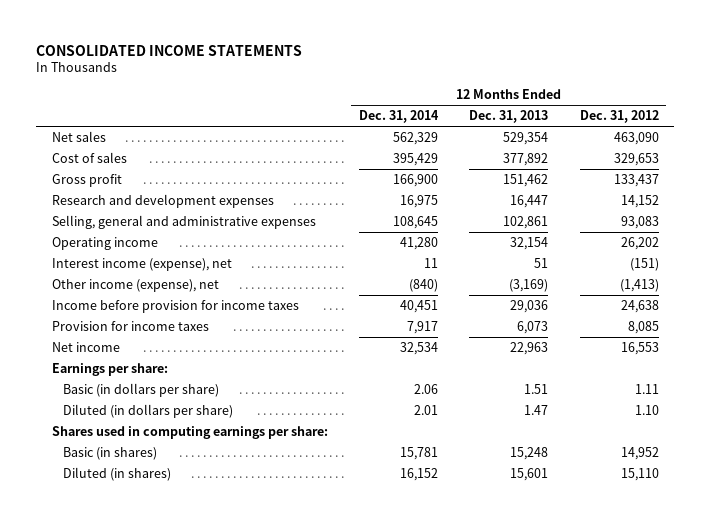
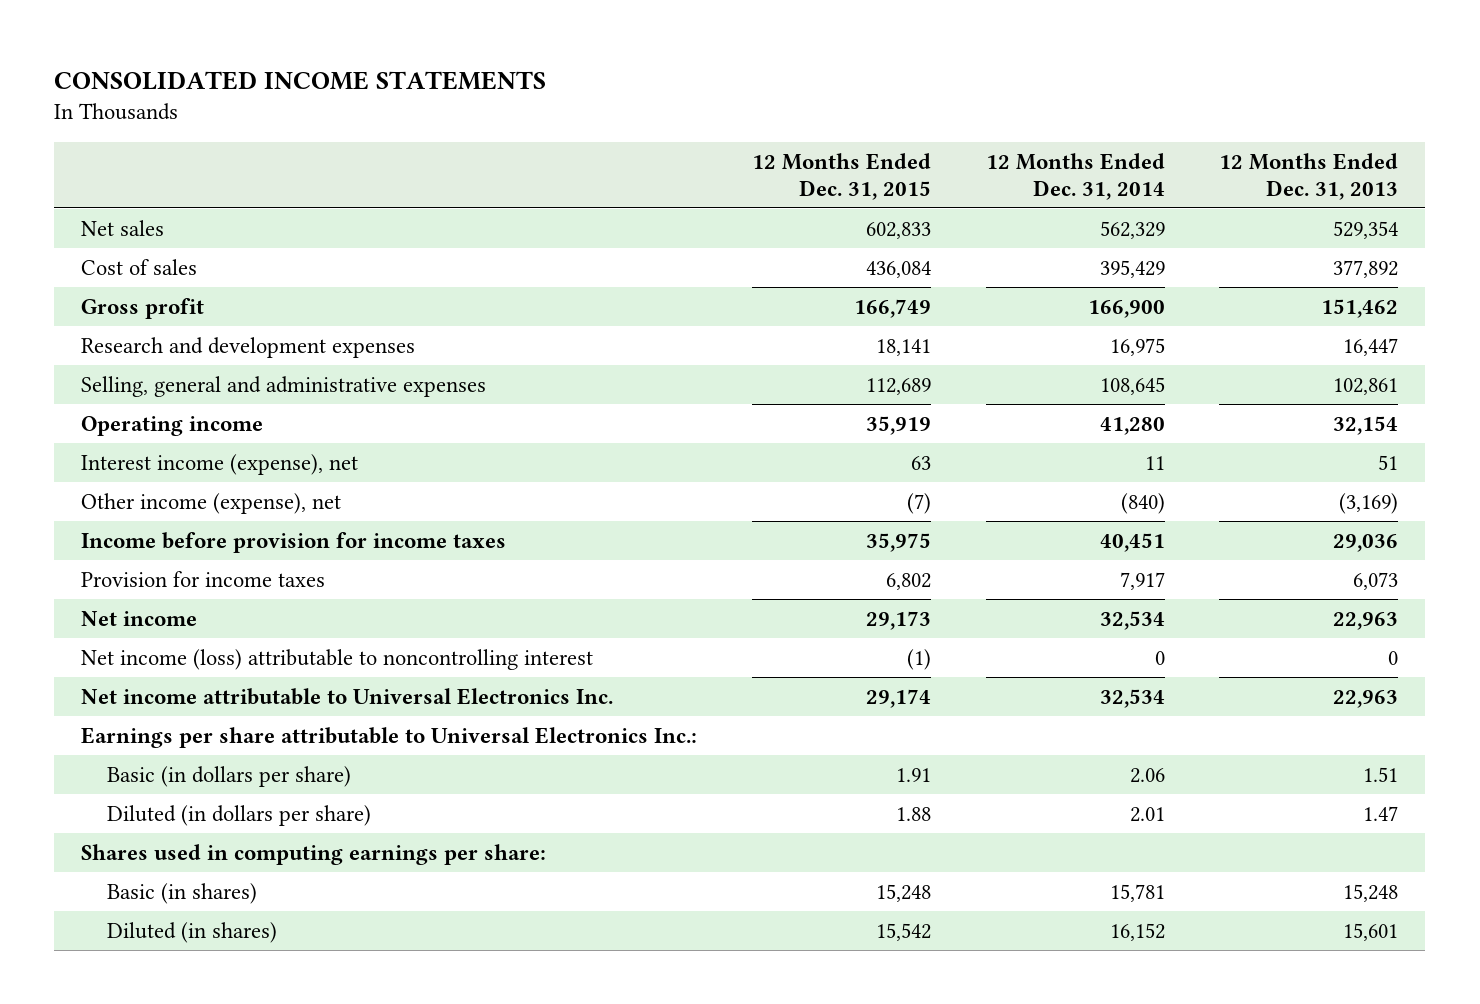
[579,110,659,124] Dec. 31, 2012 -> none
none -> [751,152,931,200] 12 Months Ended Dec. 31, 2015
none -> [81,648,594,670] Net income (loss) attributable to noncontrolling interest
none -> [81,687,614,705] Net income attributable to Universal Electronics Inc.
[52,362,169,376] Earnings per share: -> [81,726,698,748] Earnings per share attributable to Universal Electronics Inc.:

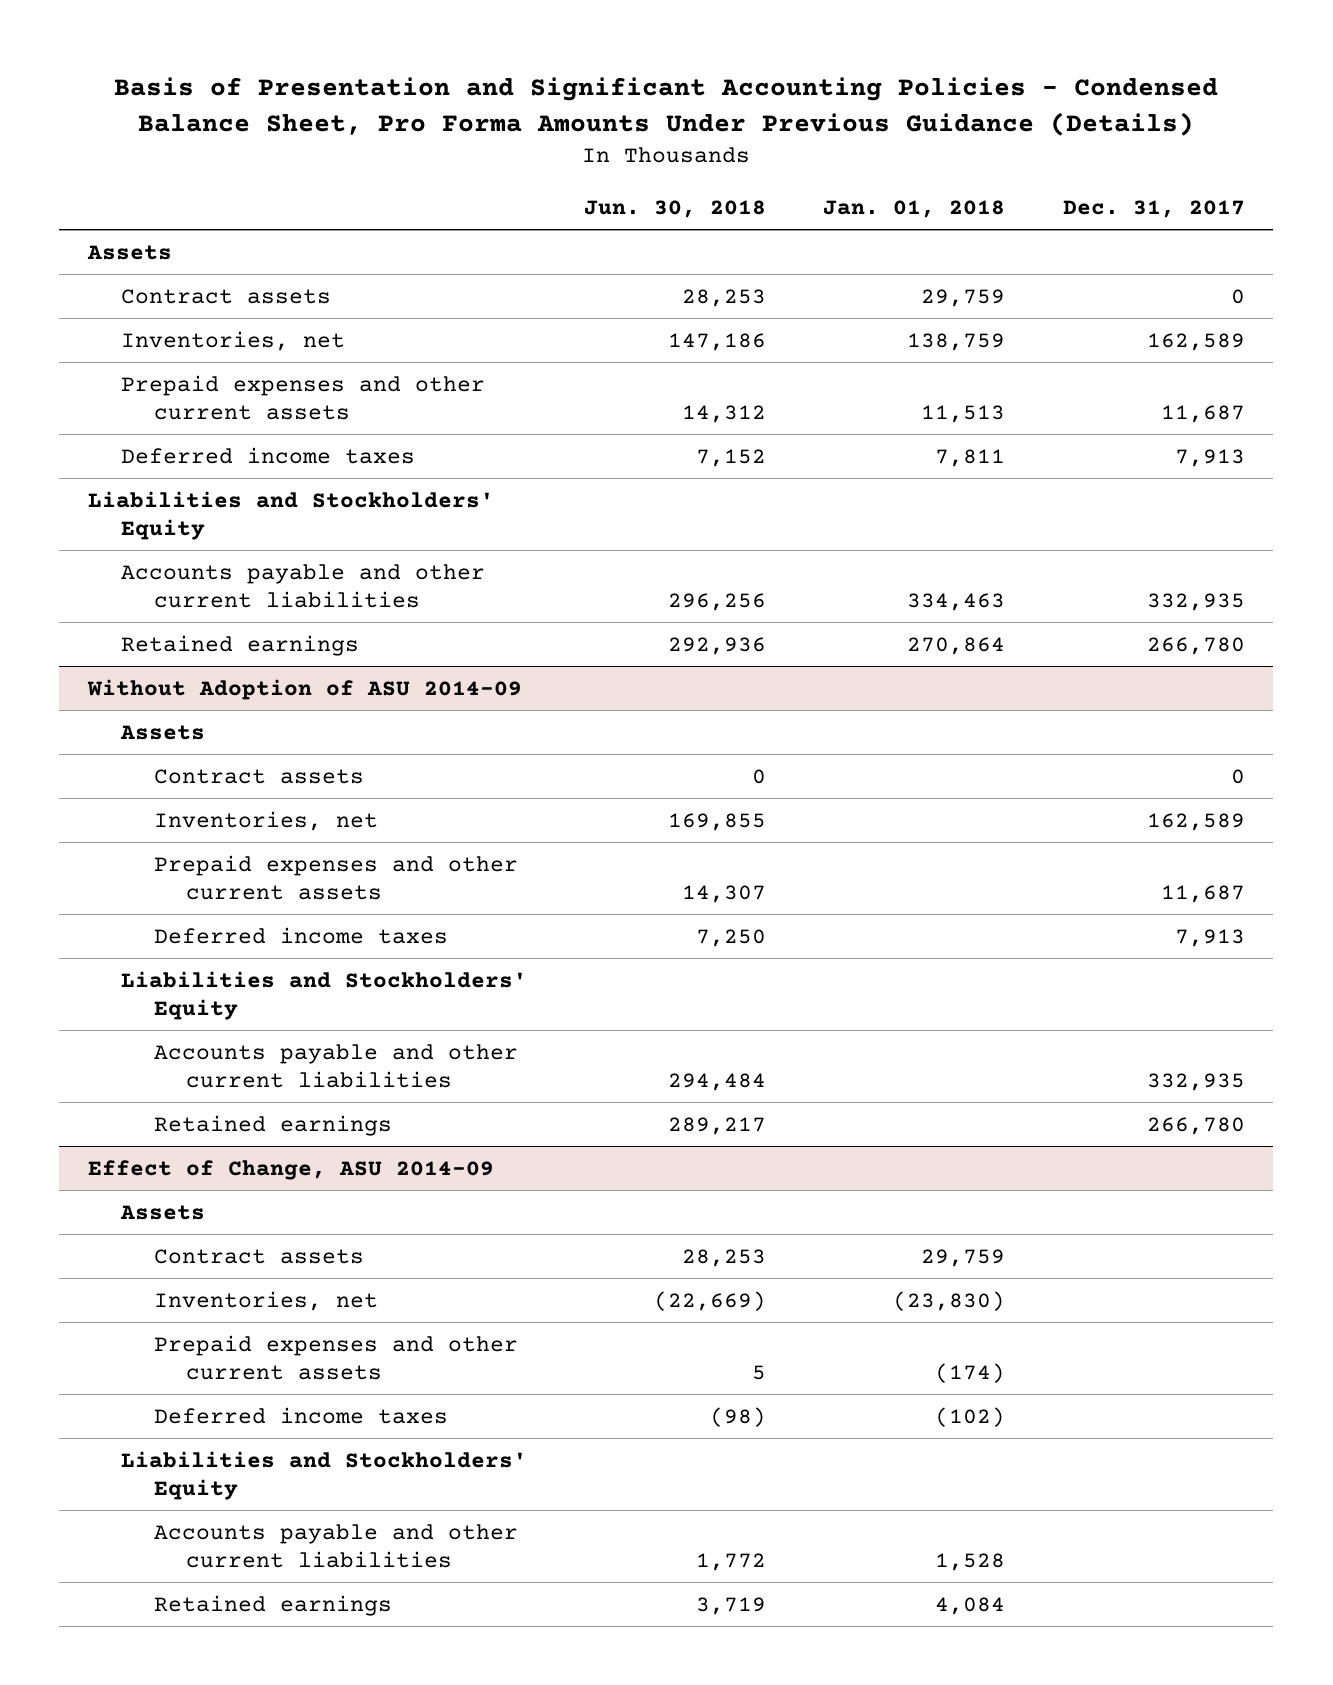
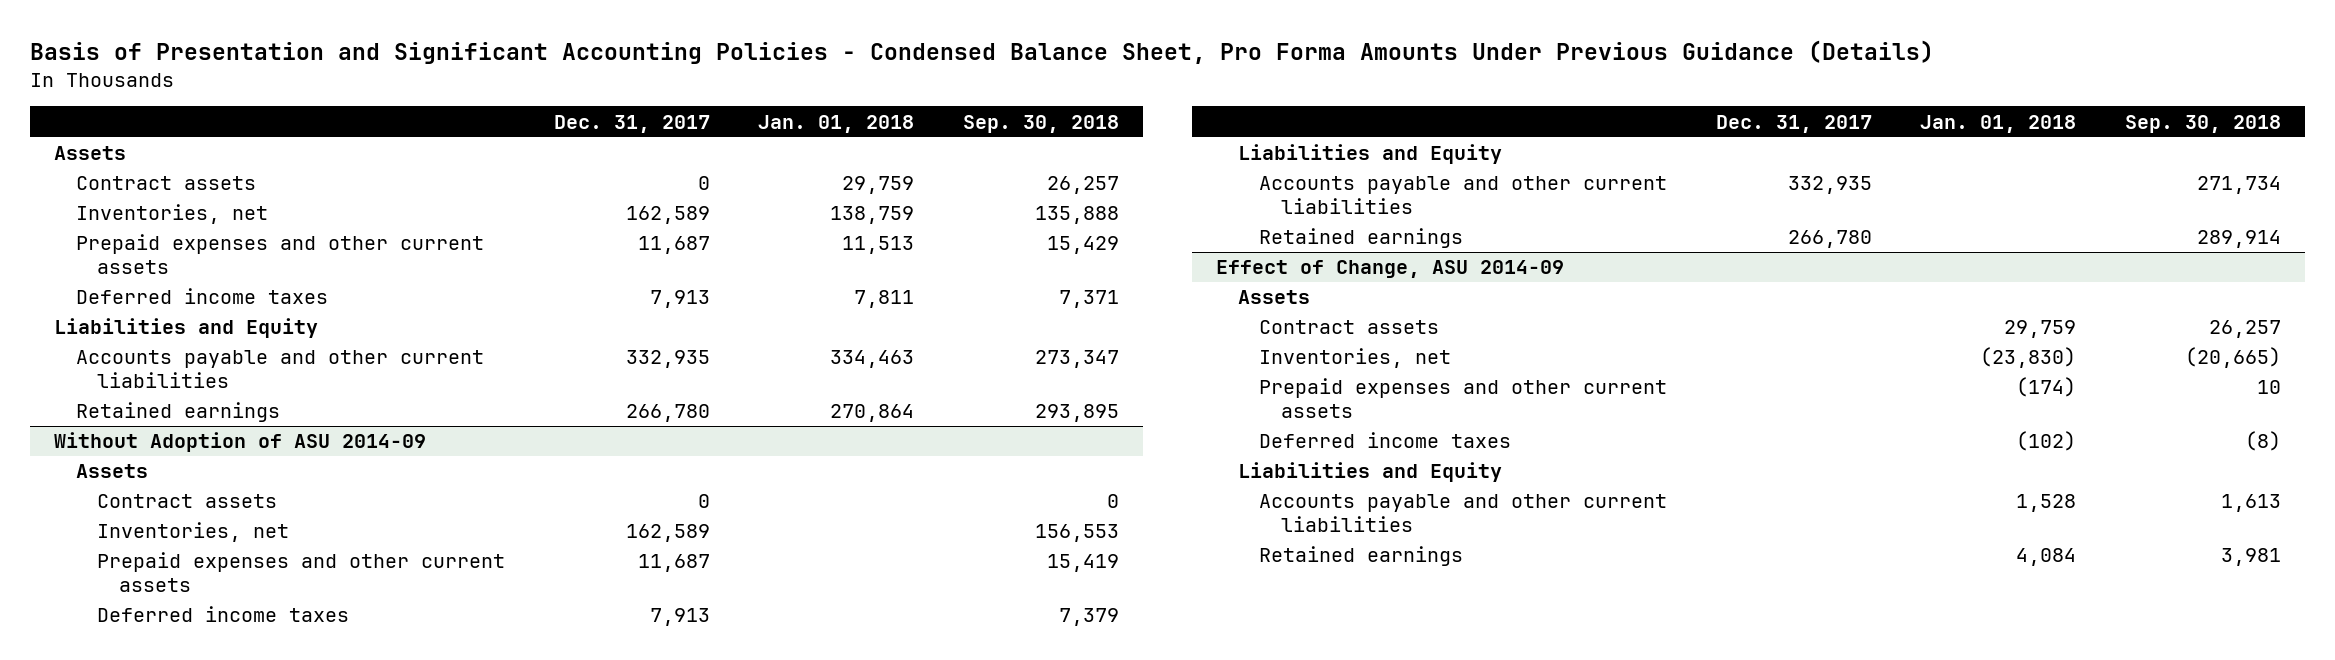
[584,200,767,219] Jun. 30, 2018 -> none
none -> [962,114,1119,133] Sep. 30, 2018
[88,490,495,540] Liabilities and Stockholders' Equity -> [54,318,319,339] Liabilities and Equity
[120,970,527,1020] Liabilities and Stockholders' Equity -> [1237,144,1502,165] Liabilities and Equity
[120,1450,527,1500] Liabilities and Stockholders' Equity -> [1237,462,1502,483] Liabilities and Equity

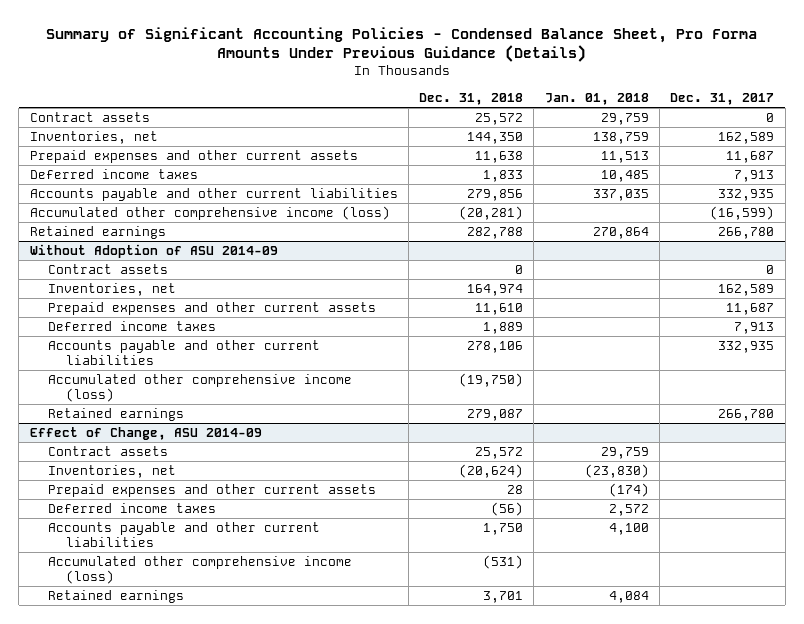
[30,40,1935,65] Basis of Presentation and Significant Accounting Policies - Condensed Balance Sheet, Pro Forma Amounts Under Previous Guidance (Details) -> [45,26,757,63] Summary of Significant Accounting Policies - Condensed Balance Sheet, Pro Forma Amounts Under Previous Guidance (Details)
[962,114,1119,133] Sep. 30, 2018 -> none
none -> [419,93,524,106] Dec. 31, 2018
[54,146,127,161] Assets -> none
[54,318,319,339] Liabilities and Equity -> none
[854,290,915,309] 7,811 -> [600,169,649,182] 10,485
[830,350,915,369] 334,463 -> [592,188,649,201] 337,035
none -> [29,205,390,220] Accumulated other comprehensive income (loss)
[75,464,148,479] Assets -> none
[1237,144,1502,165] Liabilities and Equity -> none
none -> [47,373,352,403] Accumulated other comprehensive income (loss)
[1237,290,1310,305] Assets -> none
[1237,462,1502,483] Liabilities and Equity -> none
[2016,431,2077,452] (102) -> [608,503,649,516] 2,572
[2016,494,2077,513] 1,528 -> [608,522,649,535] 4,100
none -> [47,555,352,585] Accumulated other comprehensive income (loss)

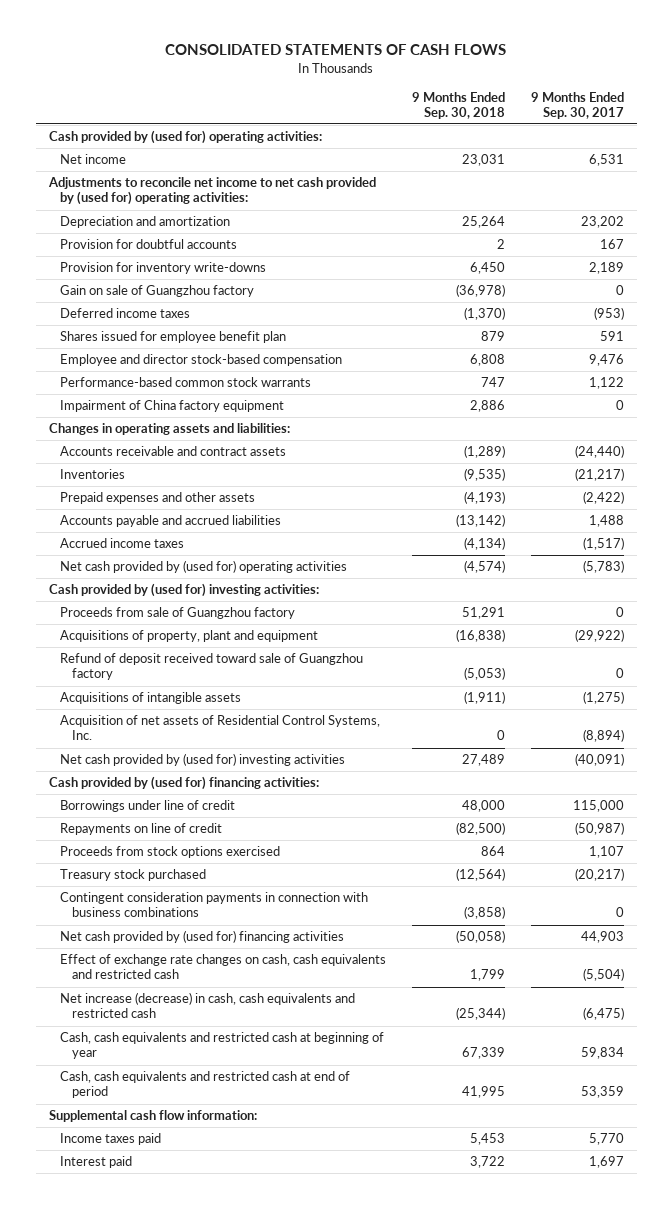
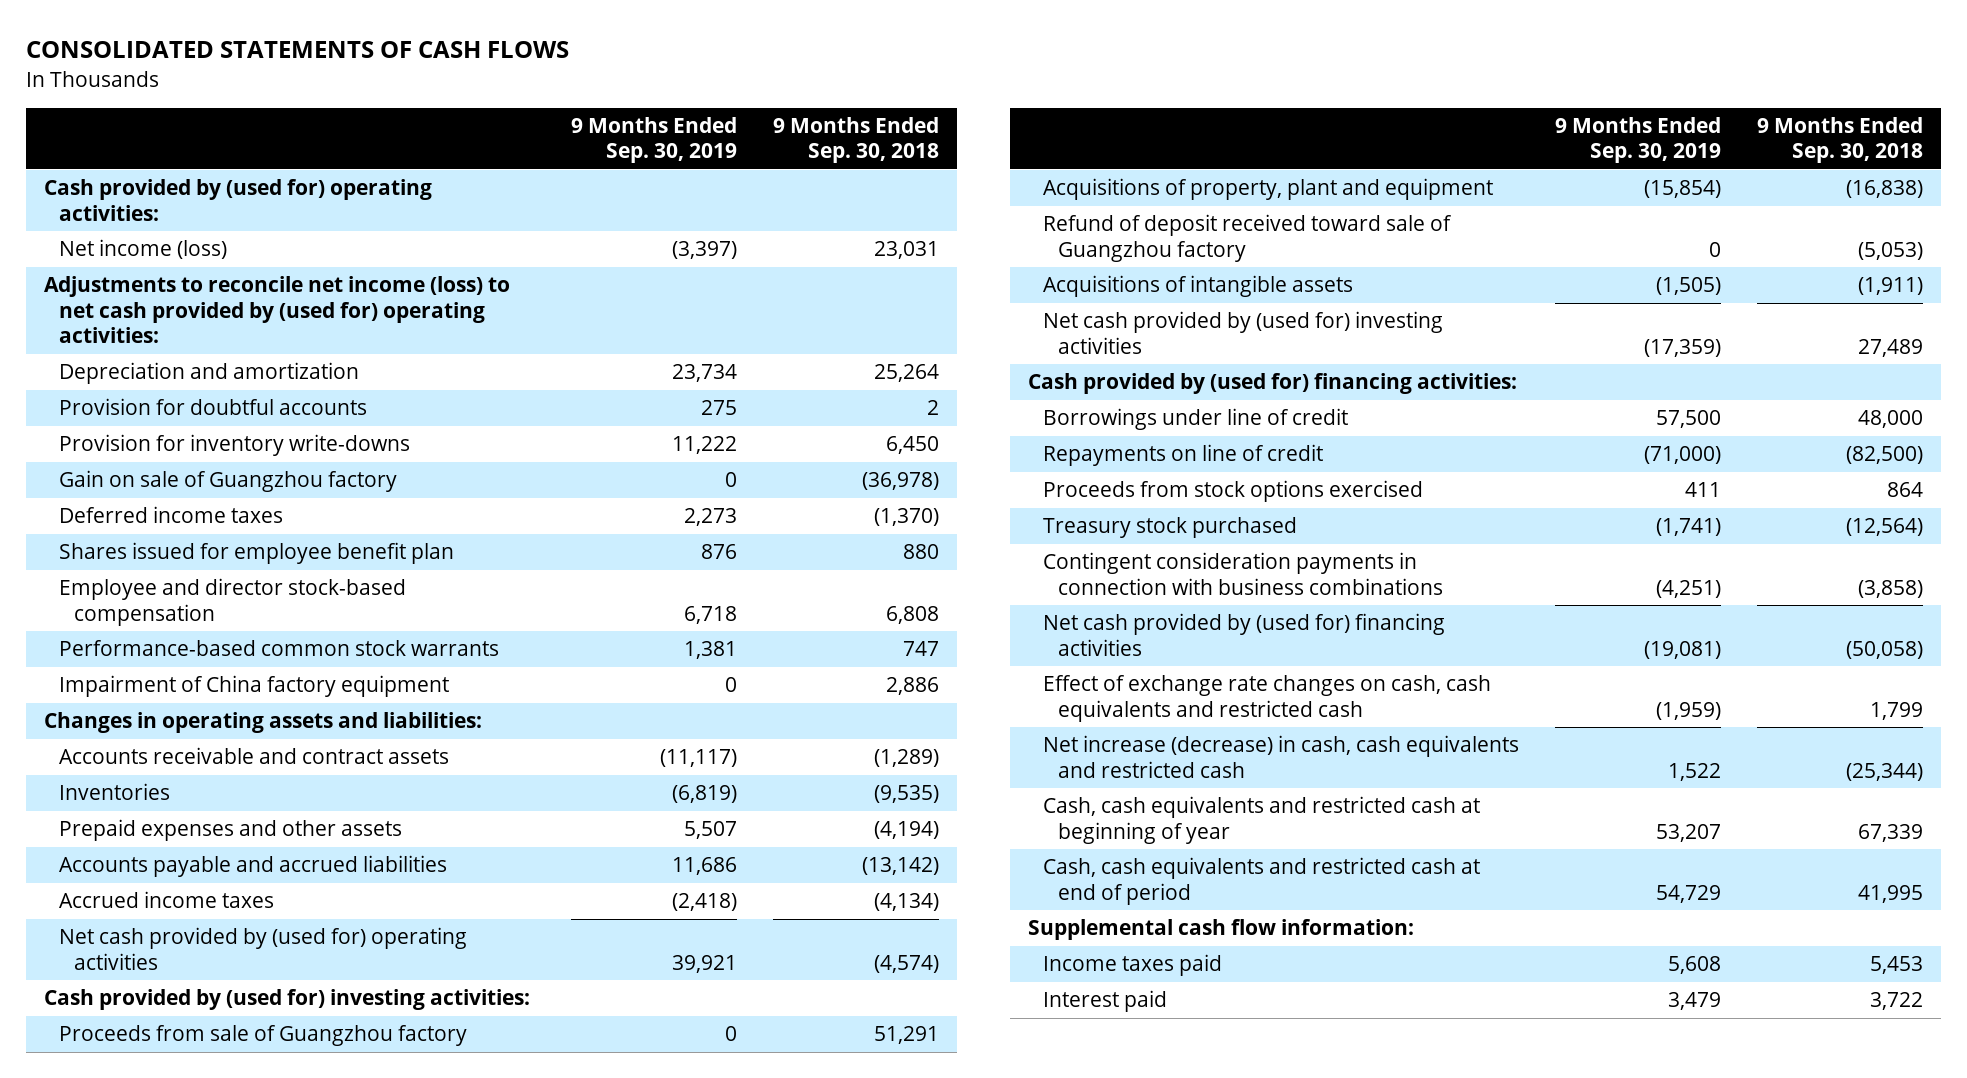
[530,91,624,119] 9 Months Ended Sep. 30, 2017 -> none
none -> [571,116,738,164] 9 Months Ended Sep. 30, 2019
[60,154,127,165] Net income -> [59,239,228,260] Net income (loss)
[47,177,376,206] Adjustments to reconcile net income to net cash provided by (used for) operating activities: -> [44,276,511,344] Adjustments to reconcile net income (loss) to net cash provided by (used for) operating activities:
[480,331,505,342] 879 -> [903,544,940,560] 880
[463,491,505,505] (4,193) -> [874,821,940,840] (4,194)
[60,715,381,741] Acquisition of net assets of Residential Control Systems, Inc. -> none

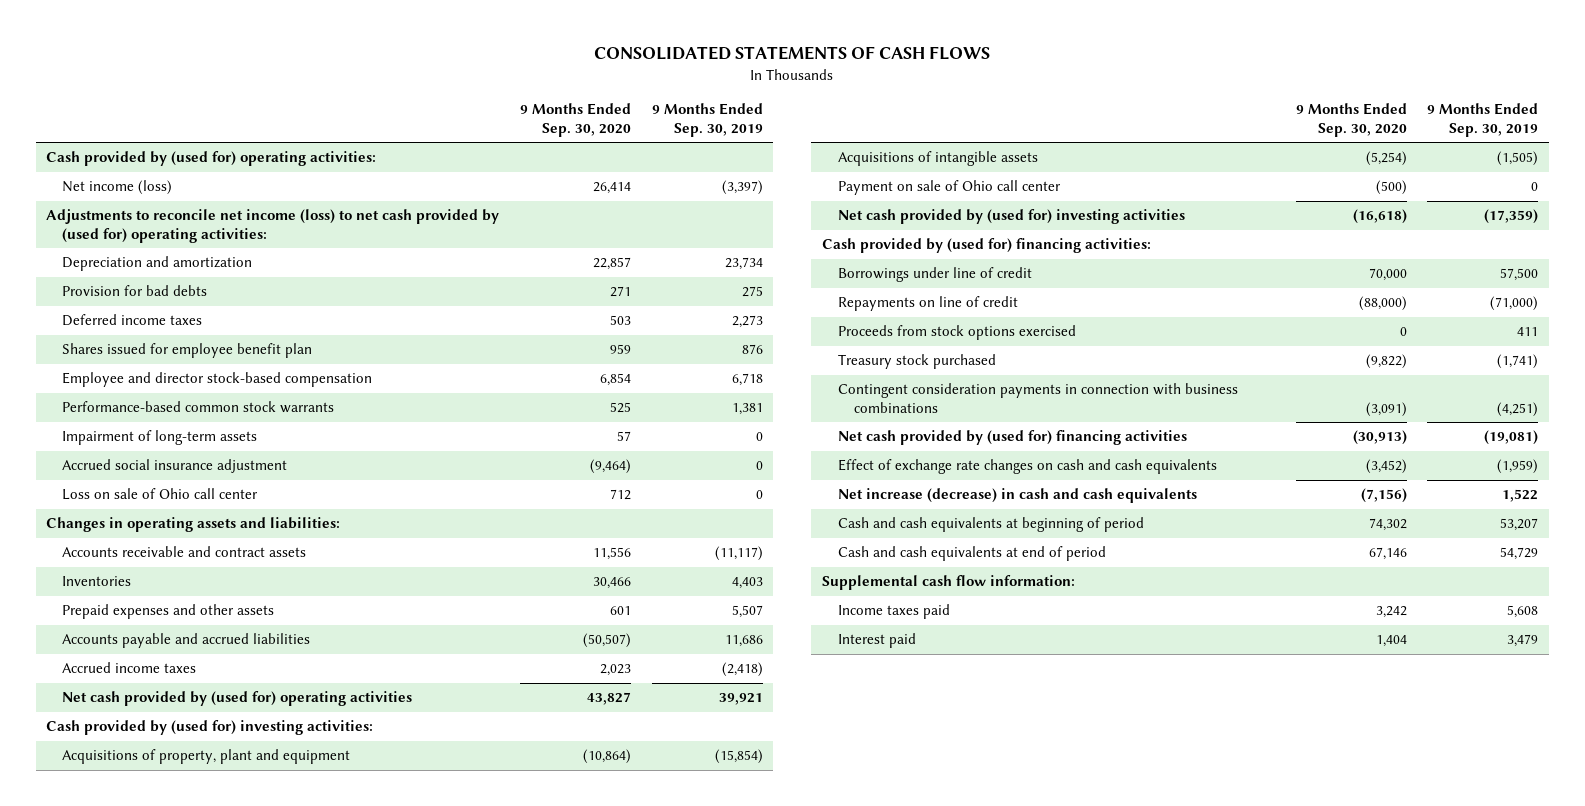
[773,116,940,164] 9 Months Ended Sep. 30, 2018 -> none
none -> [520,103,632,137] 9 Months Ended Sep. 30, 2020
[59,434,411,457] Provision for inventory write-downs -> none
[59,470,398,493] Gain on sale of Guangzhou factory -> none
[59,398,368,416] Provision for doubtful accounts -> [62,285,208,297] Provision for bad debts
[59,675,450,698] Impairment of China factory equipment -> none
none -> [62,430,258,446] Impairment of long-term assets
none -> [62,459,288,474] Accrued social insurance adjustment
none -> [62,488,259,501] Loss on sale of Ohio call center
[672,785,738,804] (6,819) -> [731,577,763,590] 4,403
[59,1025,468,1047] Proceeds from sale of Guangzhou factory -> none
[1042,214,1452,262] Refund of deposit received toward sale of Guangzhou factory -> none
none -> [837,180,1061,196] Payment on sale of Ohio call center
[1042,675,1491,722] Effect of exchange rate changes on cash, cash equivalents and restricted cash -> [837,459,1217,475] Effect of exchange rate changes on cash and cash equivalents
[1042,735,1519,778] Net increase (decrease) in cash, cash equivalents and restricted cash -> [837,488,1197,504] Net increase (decrease) in cash and cash equivalents
[1042,796,1480,844] Cash, cash equivalents and restricted cash at beginning of year -> [837,517,1144,533] Cash and cash equivalents at beginning of period
[1042,857,1480,905] Cash, cash equivalents and restricted cash at end of period -> [837,546,1106,562] Cash and cash equivalents at end of period

